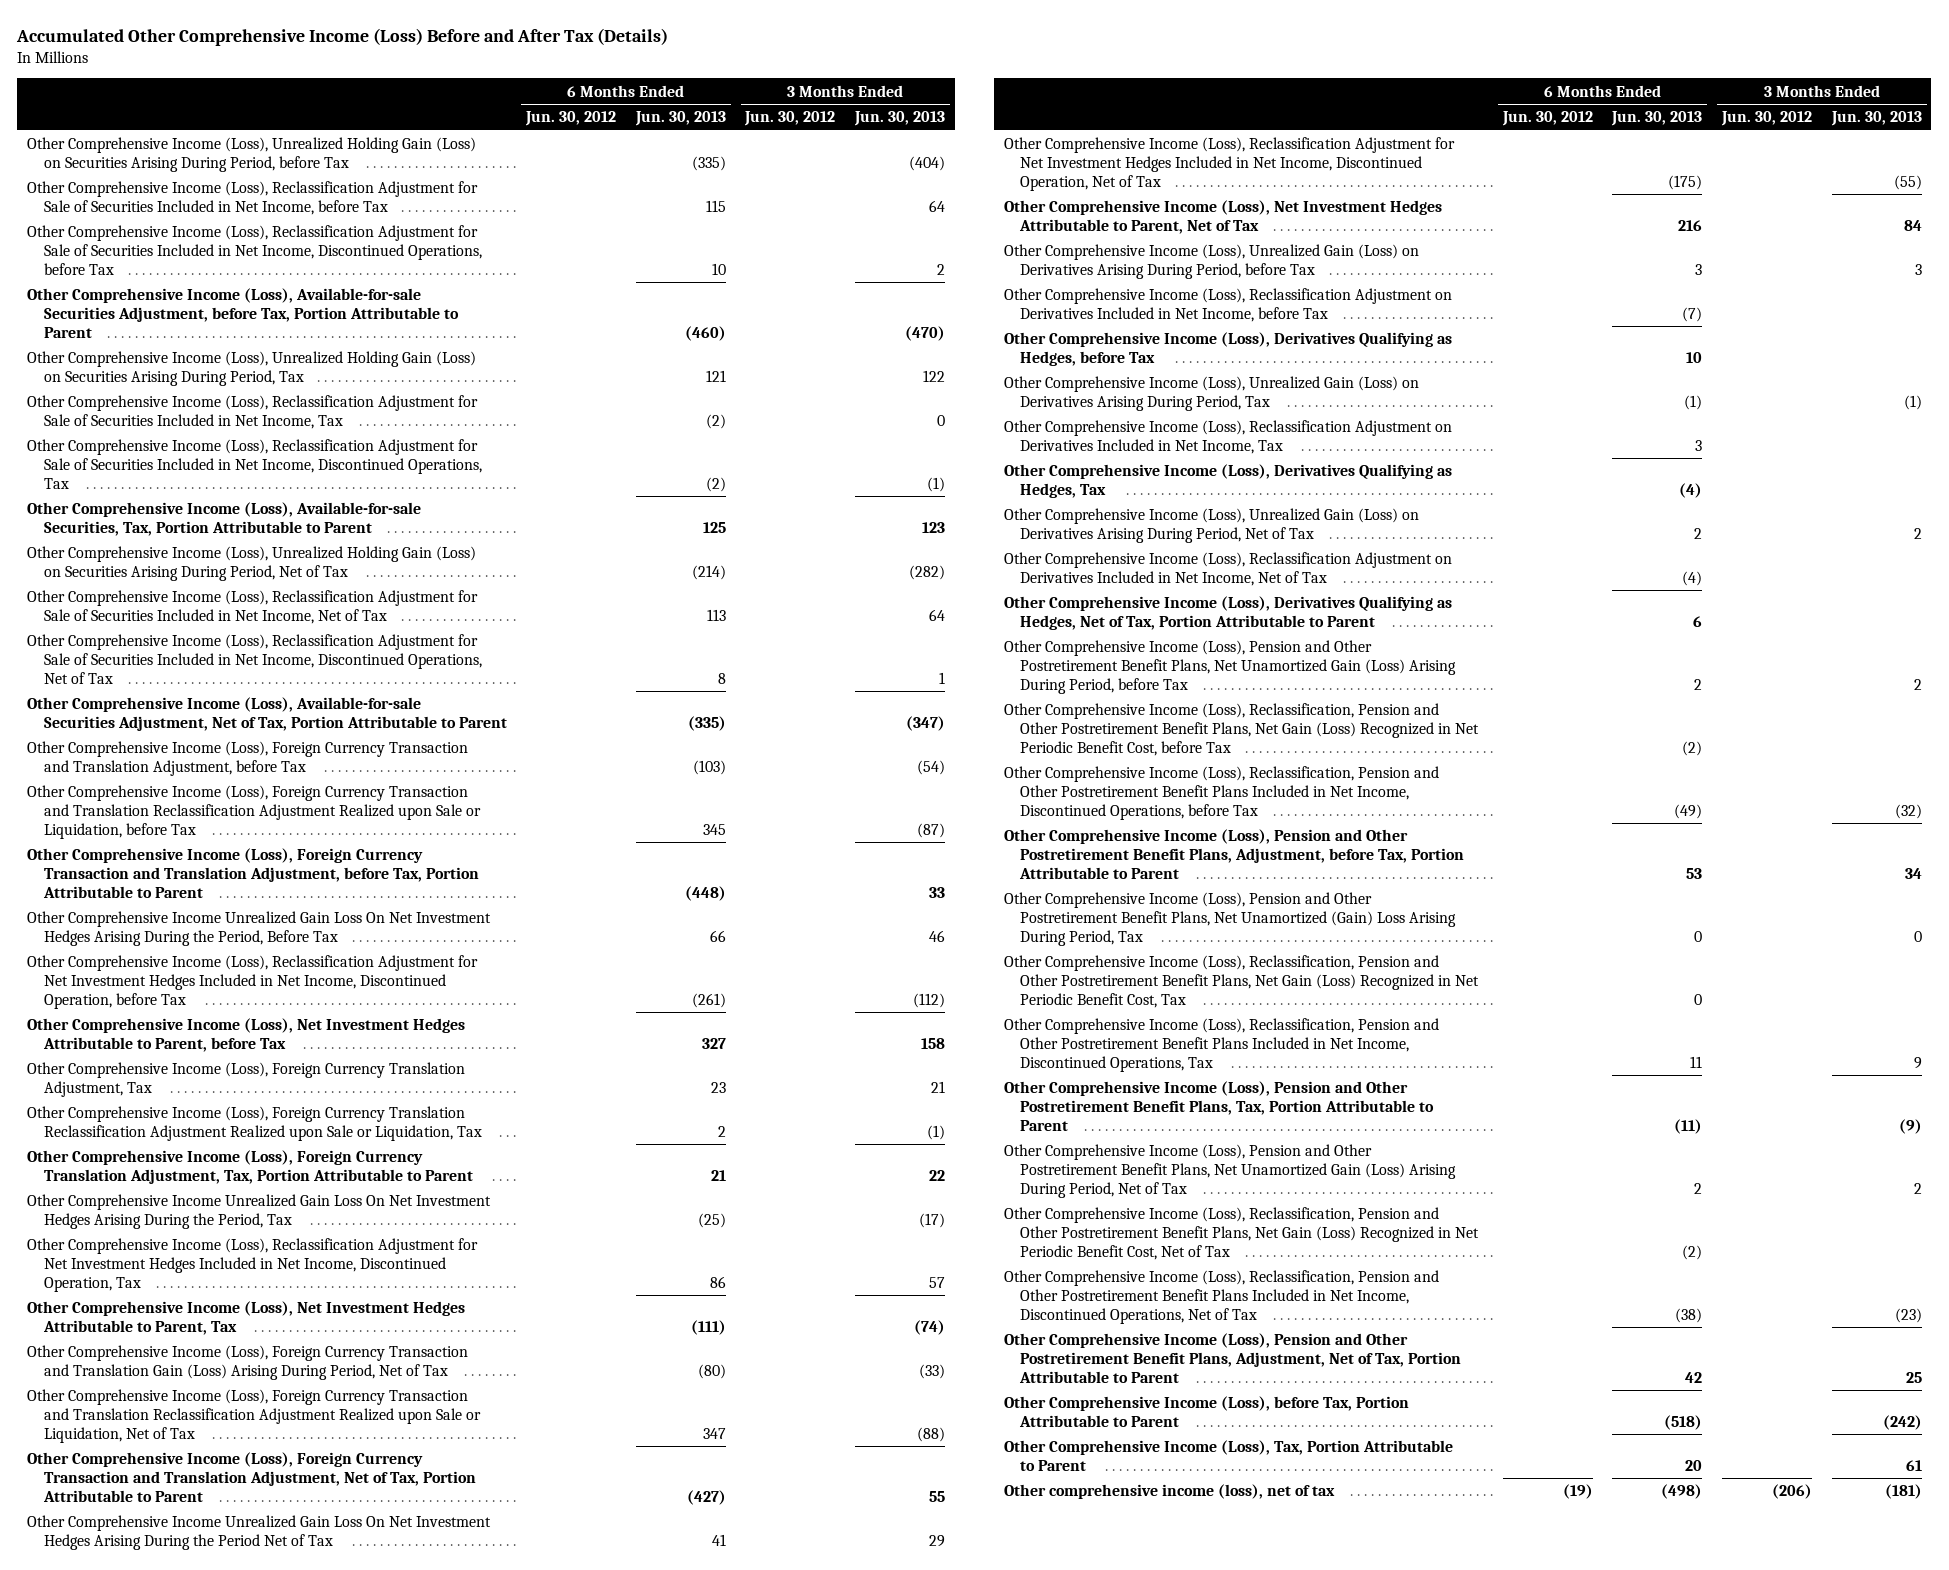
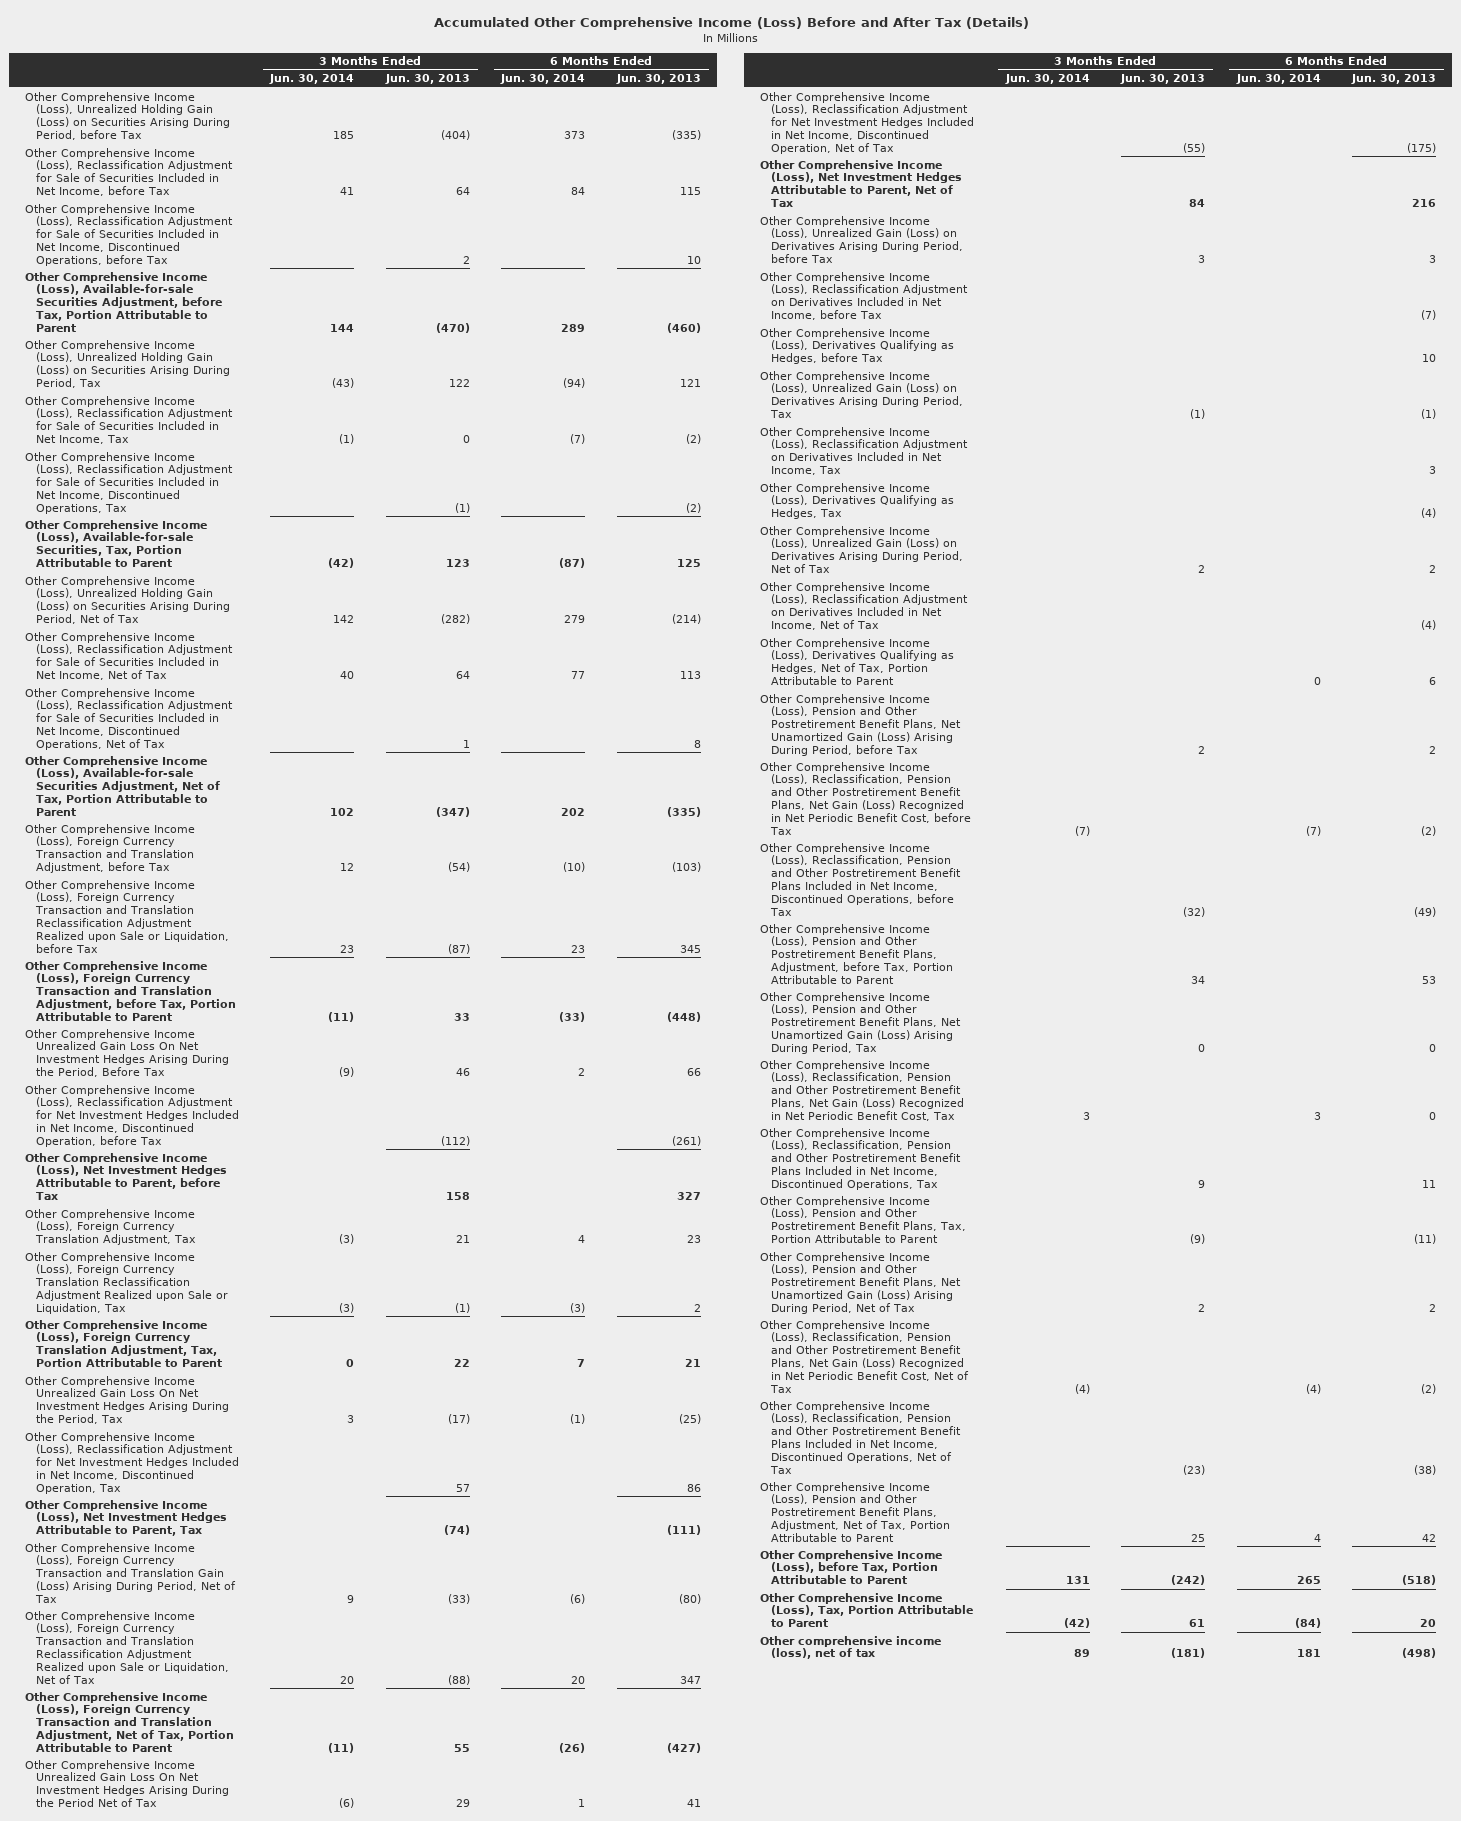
[525,111,617,127] Jun. 30, 2012 -> none
[744,111,836,127] Jun. 30, 2012 -> none
none -> [269,74,355,85] Jun. 30, 2014
none -> [500,74,586,85] Jun. 30, 2014
[1003,892,1457,946] Other Comprehensive Income (Loss), Pension and Other Postretirement Benefit Plans, Net Unamortized (Gain) Loss Arising During Period, Tax -> [760,991,962,1054] Other Comprehensive Income (Loss), Pension and Other Postretirement Benefit Plans, Net Unamortized Gain (Loss) Arising During Period, Tax

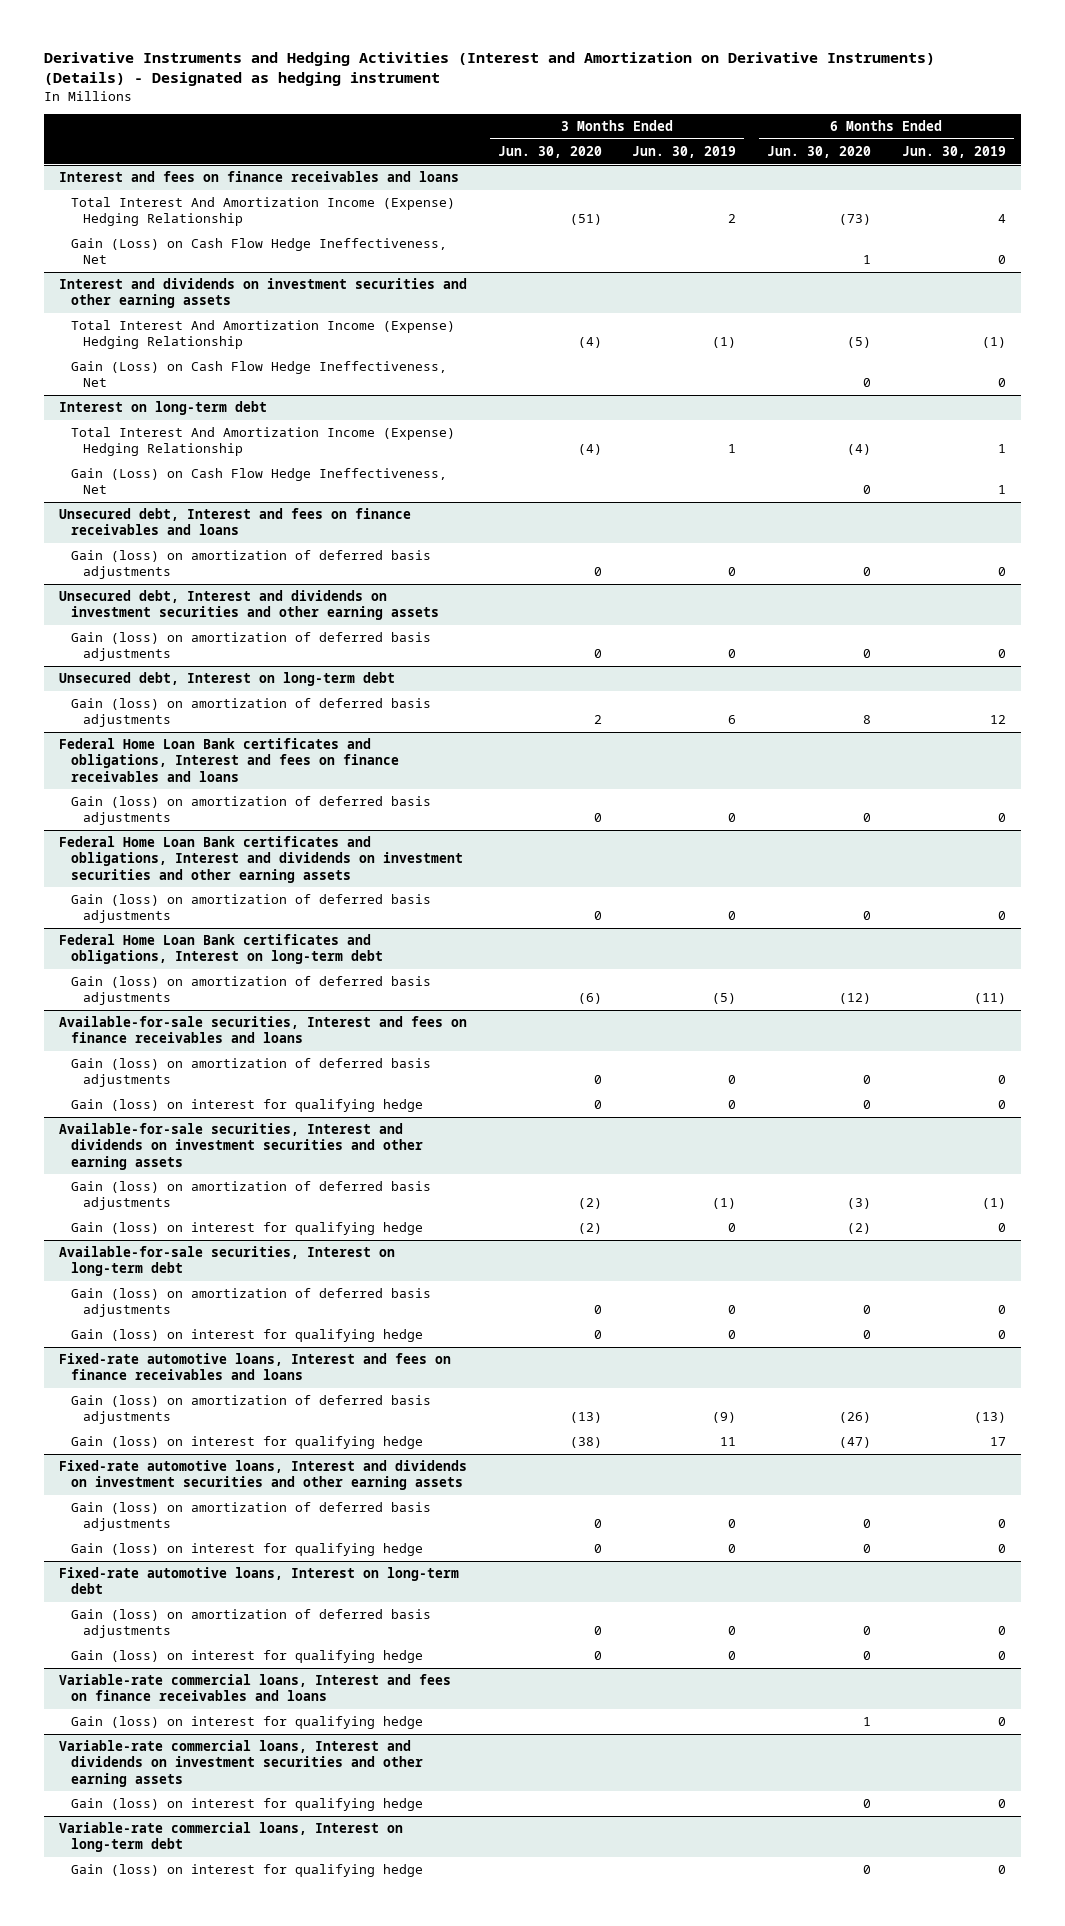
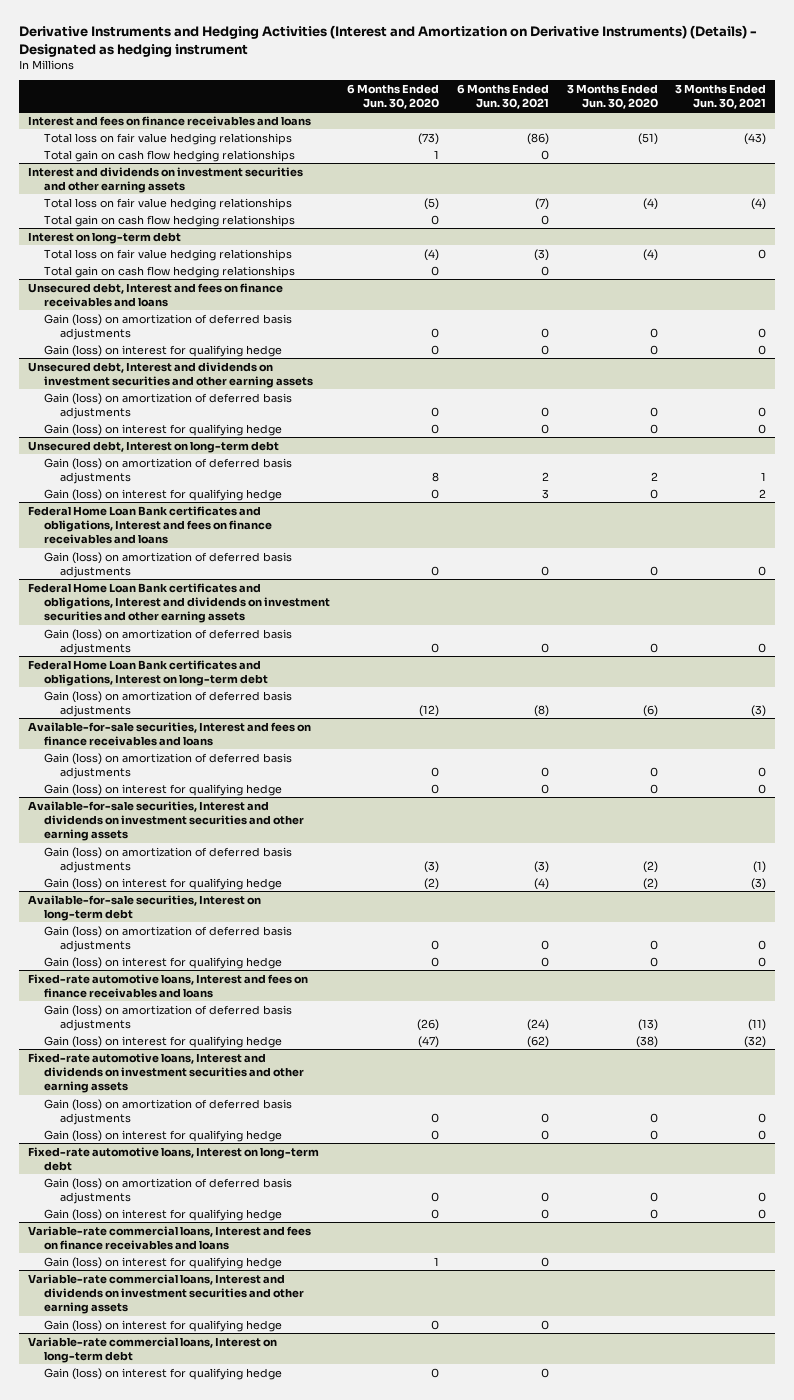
[632,145,737,158] Jun. 30, 2019 -> none
[901,145,1006,158] Jun. 30, 2019 -> none
none -> [457,83,550,109] 6 Months Ended Jun. 30, 2021
none -> [675,83,767,109] 3 Months Ended Jun. 30, 2021
[71,238,448,265] Gain (Loss) on Cash Flow Hedge Ineffectiveness, Net -> none
[71,197,456,227] Total Interest And Amortization Income (Expense) Hedging Relationship -> [43,132,292,145] Total loss on fair value hedging relationships
none -> [43,149,295,162] Total gain on cash flow hedging relationships
[71,361,448,388] Gain (Loss) on Cash Flow Hedge Ineffectiveness, Net -> none
[71,320,456,350] Total Interest And Amortization Income (Expense) Hedging Relationship -> [43,197,292,210] Total loss on fair value hedging relationships
none -> [43,214,295,227] Total gain on cash flow hedging relationships
[71,468,448,495] Gain (Loss) on Cash Flow Hedge Ineffectiveness, Net -> none
[71,427,456,457] Total Interest And Amortization Income (Expense) Hedging Relationship -> [43,248,292,261] Total loss on fair value hedging relationships
none -> [43,265,295,278] Total gain on cash flow hedging relationships
none -> [43,344,282,357] Gain (loss) on interest for qualifying hedge
none -> [43,423,282,436] Gain (loss) on interest for qualifying hedge
none -> [43,488,282,501] Gain (loss) on interest for qualifying hedge

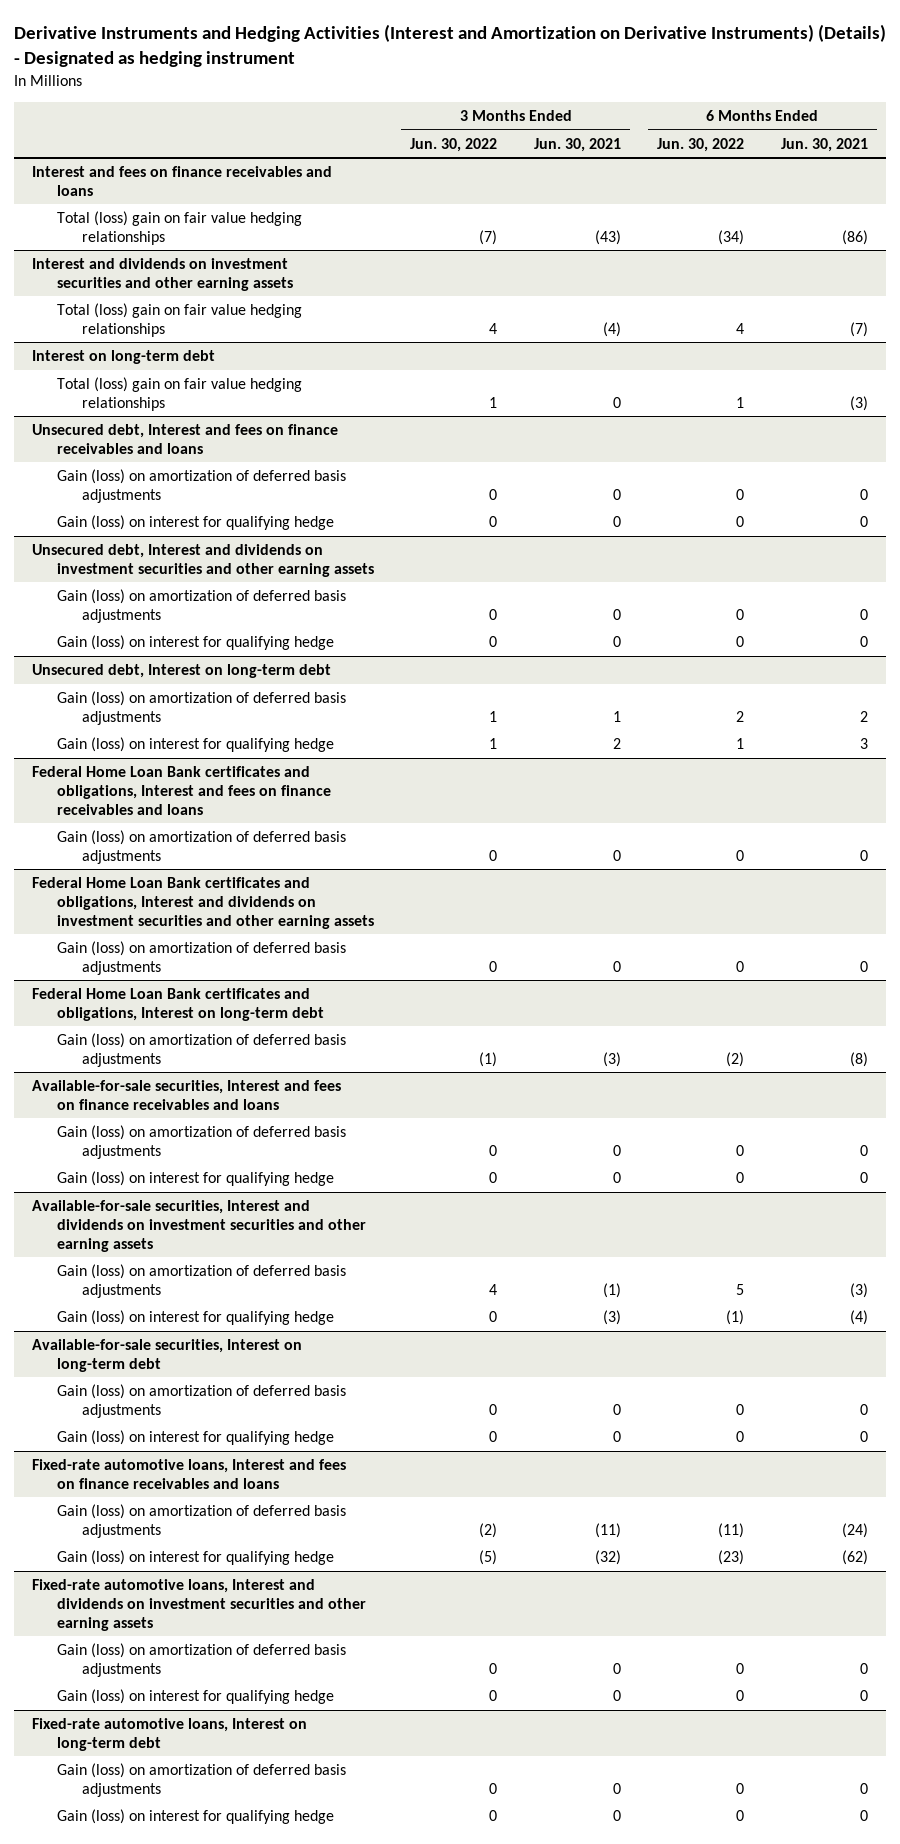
[347,83,440,109] 6 Months Ended Jun. 30, 2020 -> none
[566,83,658,109] 3 Months Ended Jun. 30, 2020 -> none
none -> [410,137,498,152] Jun. 30, 2022
none -> [657,137,745,152] Jun. 30, 2022
[43,149,295,162] Total gain on cash flow hedging relationships -> none
[43,132,292,145] Total loss on fair value hedging relationships -> [56,211,302,245] Total (loss) gain on fair value hedging relationships
[43,214,295,227] Total gain on cash flow hedging relationships -> none
[43,197,292,210] Total loss on fair value hedging relationships -> [56,303,302,337] Total (loss) gain on fair value hedging relationships
[43,265,295,278] Total gain on cash flow hedging relationships -> none
[43,248,292,261] Total loss on fair value hedging relationships -> [56,377,302,411] Total (loss) gain on fair value hedging relationships
[27,1225,311,1250] Variable-rate commercial loans, Interest and fees on finance receivables and loans -> none
[43,1256,282,1269] Gain (loss) on interest for qualifying hedge -> none
[27,1273,304,1315] Variable-rate commercial loans, Interest and dividends on investment securities and other earning assets -> none
[43,1319,282,1332] Gain (loss) on interest for qualifying hedge -> none
[27,1336,277,1363] Variable-rate commercial loans, Interest on long-term debt -> none
[43,1367,282,1380] Gain (loss) on interest for qualifying hedge -> none

